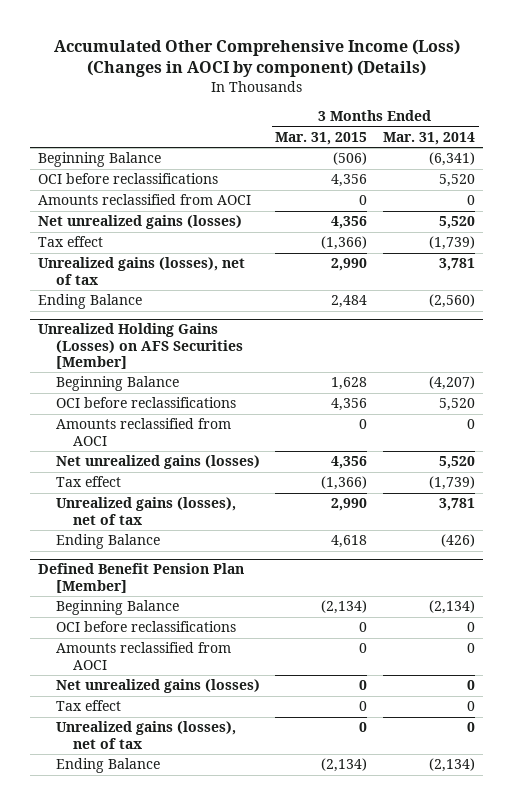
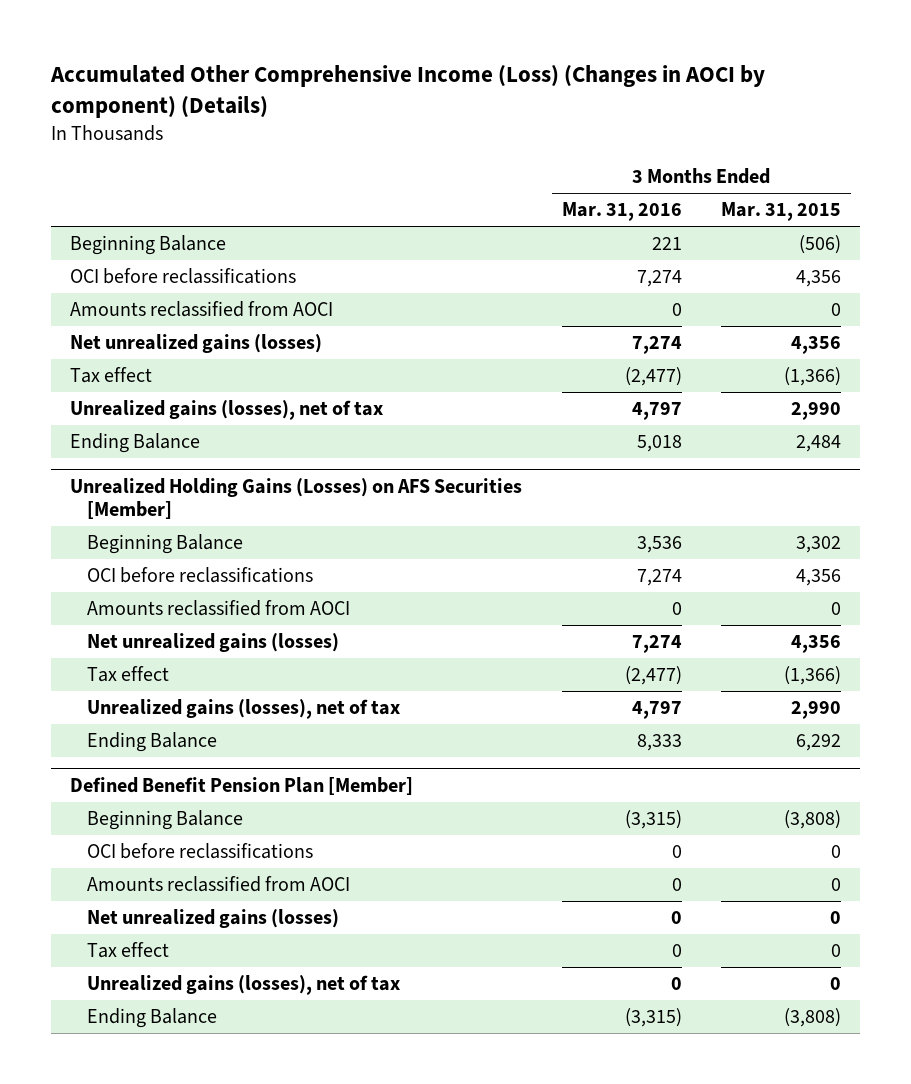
[383,131,476,145] Mar. 31, 2014 -> none
none -> [561,202,682,222] Mar. 31, 2016
[331,377,368,391] 1,628 -> [795,536,841,554] 3,302
[331,535,368,549] 4,618 -> [795,734,841,752] 6,292
[321,600,368,615] (2,134) -> [783,810,841,830] (3,808)
[321,758,368,773] (2,134) -> [783,1008,841,1028] (3,808)

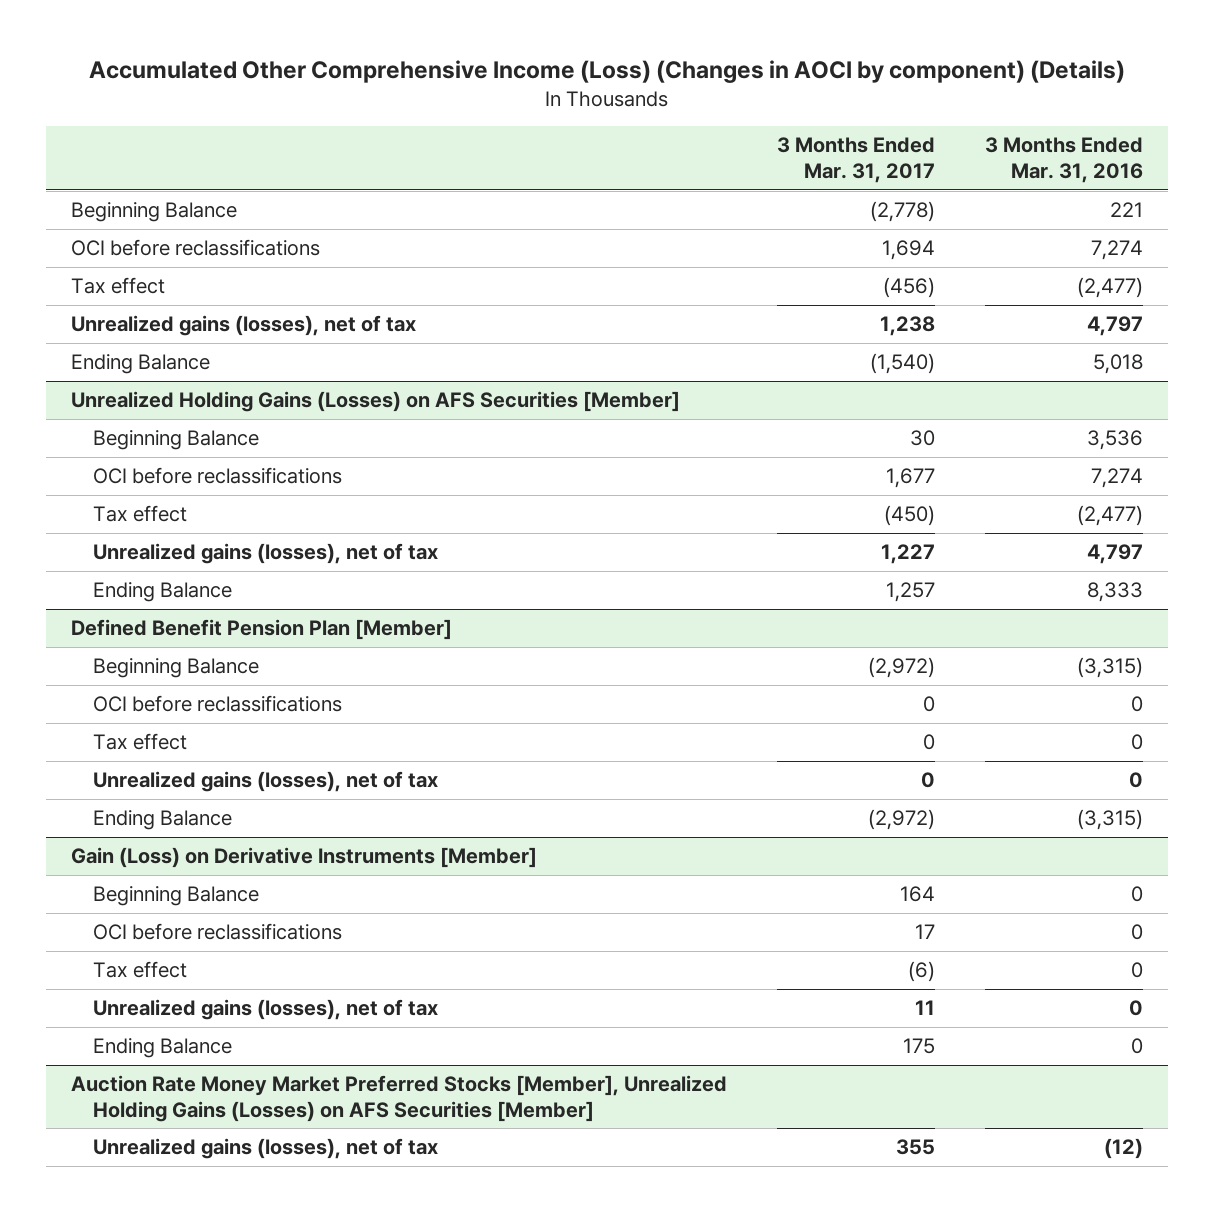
[720,202,841,222] Mar. 31, 2015 -> none
none -> [776,137,935,184] 3 Months Ended Mar. 31, 2017
[70,301,334,318] Amounts reclassified from AOCI -> none
[70,334,323,354] Net unrealized gains (losses) -> none
[86,600,350,617] Amounts reclassified from AOCI -> none
[86,633,339,653] Net unrealized gains (losses) -> none
[86,876,350,893] Amounts reclassified from AOCI -> none
[86,909,339,929] Net unrealized gains (losses) -> none
none -> [71,847,538,869] Gain (Loss) on Derivative Instruments [Member]
none -> [92,886,259,907] Beginning Balance
none -> [92,923,342,941] OCI before reclassifications
none -> [92,961,187,979] Tax effect
none -> [92,999,438,1021] Unrealized gains (losses), net of tax
none -> [92,1038,232,1059] Ending Balance
none -> [71,1075,728,1122] Auction Rate Money Market Preferred Stocks [Member], Unrealized Holding Gains (Losses) on AFS Securities [Member]
none -> [92,1138,438,1160] Unrealized gains (losses), net of tax

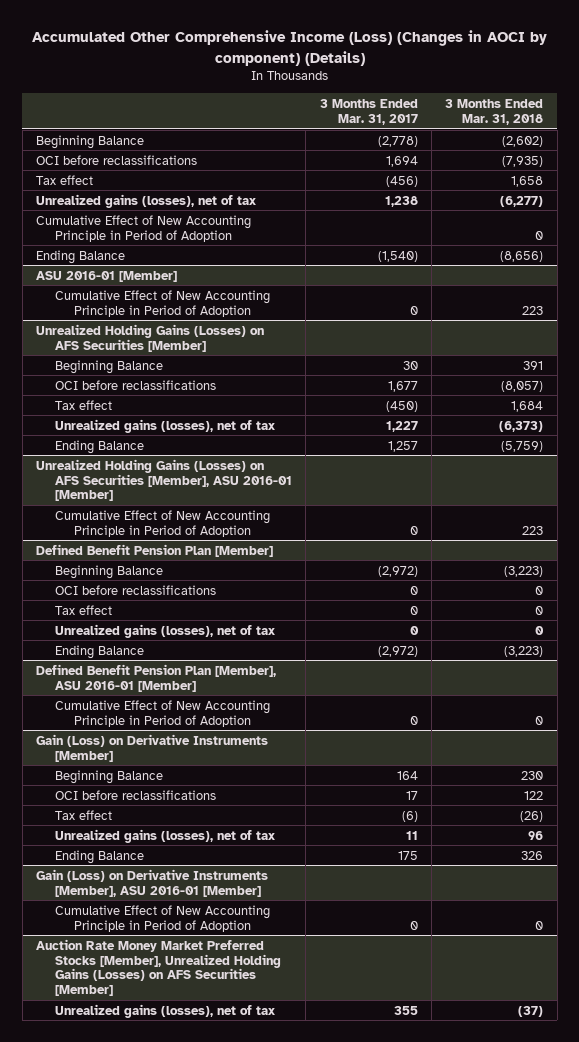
[984,137,1143,184] 3 Months Ended Mar. 31, 2016 -> none
none -> [445,98,544,125] 3 Months Ended Mar. 31, 2018
none -> [36,214,252,242] Cumulative Effect of New Accounting Principle in Period of Adoption
none -> [36,270,178,282] ASU 2016-01 [Member]
none -> [55,289,271,317] Cumulative Effect of New Accounting Principle in Period of Adoption
none -> [36,458,293,502] Unrealized Holding Gains (Losses) on AFS Securities [Member], ASU 2016-01 [Member]
none -> [55,509,271,537] Cumulative Effect of New Accounting Principle in Period of Adoption
none -> [36,663,277,692] Defined Benefit Pension Plan [Member], ASU 2016-01 [Member]
none -> [55,699,271,727] Cumulative Effect of New Accounting Principle in Period of Adoption
none -> [36,868,269,897] Gain (Loss) on Derivative Instruments [Member], ASU 2016-01 [Member]
none -> [55,904,271,932] Cumulative Effect of New Accounting Principle in Period of Adoption

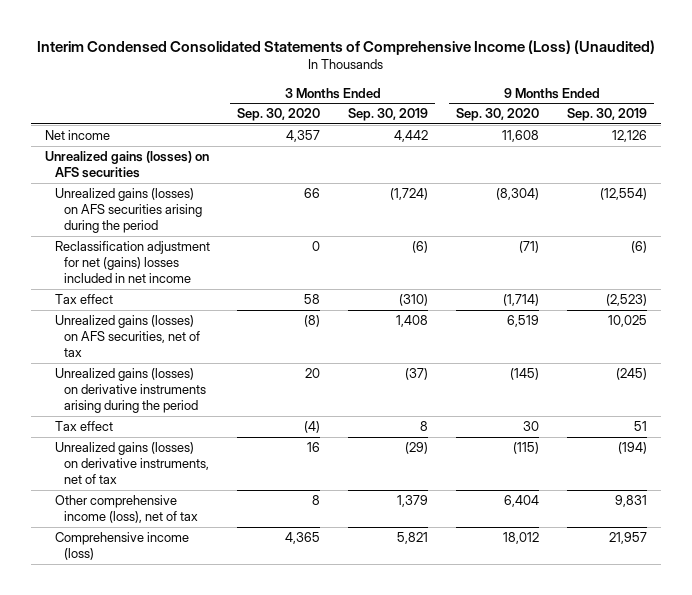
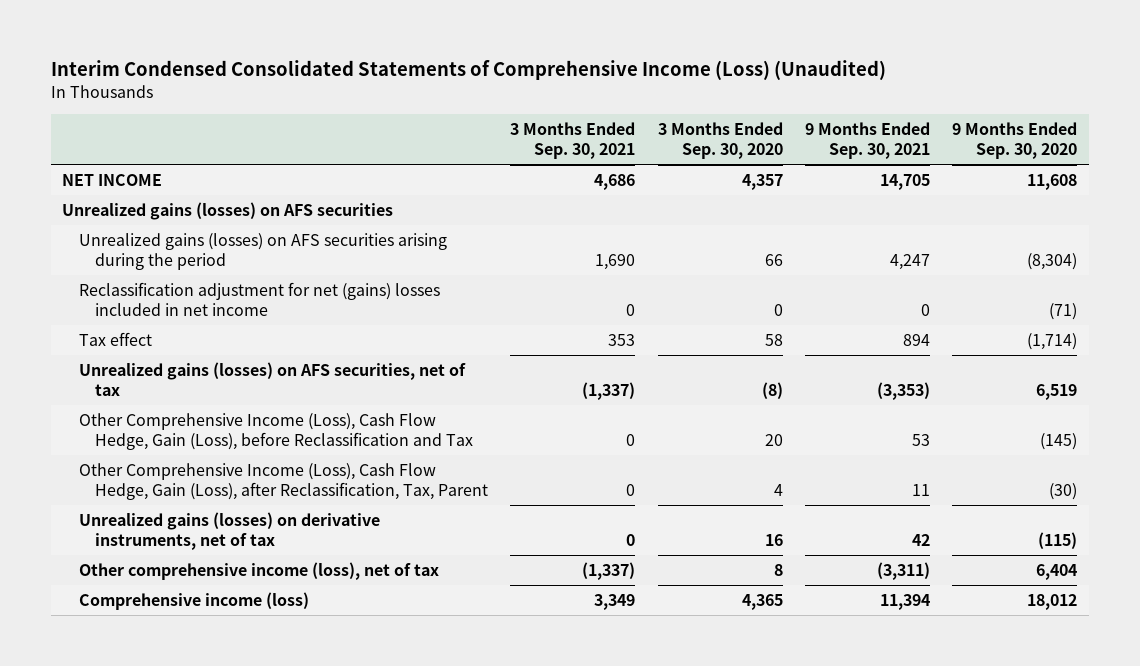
[348,108,429,122] Sep. 30, 2019 -> none
[567,108,648,122] Sep. 30, 2019 -> none
none -> [510,121,636,160] 3 Months Ended Sep. 30, 2021
none -> [804,121,930,160] 9 Months Ended Sep. 30, 2021
[45,130,111,141] Net income -> [62,173,163,186] NET INCOME
[54,421,113,432] Tax effect -> none
[54,368,207,414] Unrealized gains (losses) on derivative instruments arising during the period -> [78,412,473,451] Other Comprehensive Income (Loss), Cash Flow Hedge, Gain (Loss), before Reclassification and Tax
none -> [78,462,488,501] Other Comprehensive Income (Loss), Cash Flow Hedge, Gain (Loss), after Reclassification, Tax, Parent

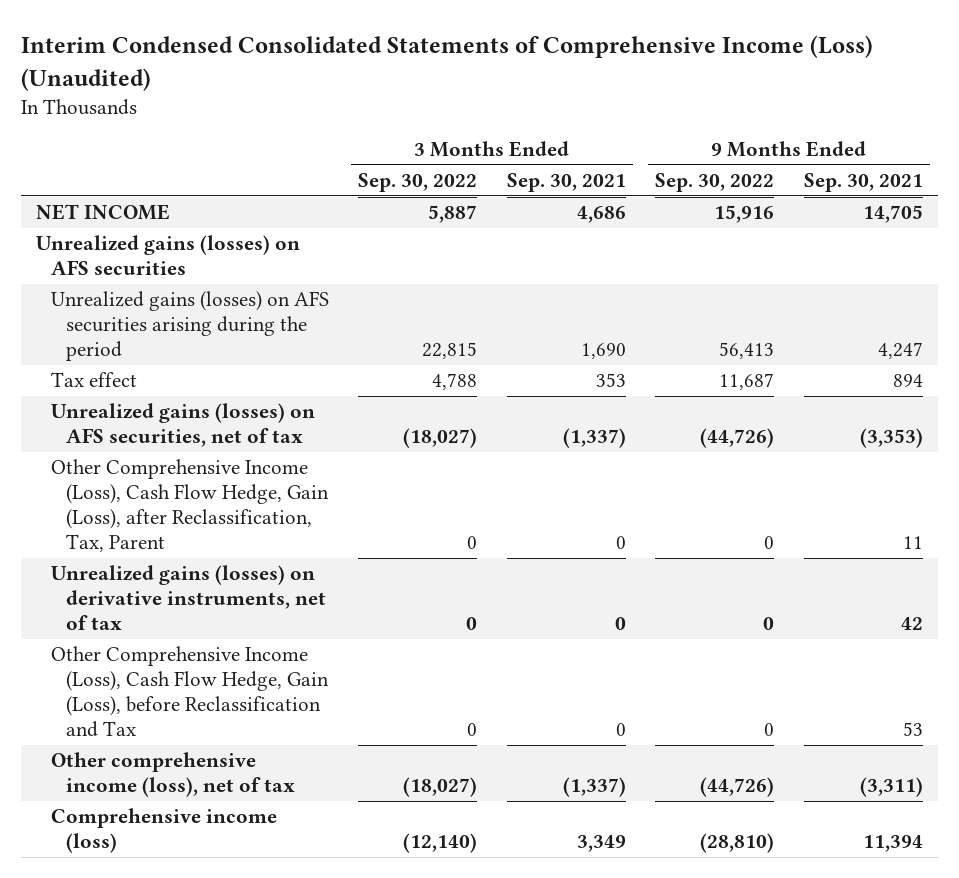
[657,121,783,160] 3 Months Ended Sep. 30, 2020 -> none
[952,121,1078,160] 9 Months Ended Sep. 30, 2020 -> none
none -> [358,172,478,192] Sep. 30, 2022
none -> [655,172,775,192] Sep. 30, 2022
[78,281,440,317] Reclassification adjustment for net (gains) losses included in net income -> none
[78,412,473,451] Other Comprehensive Income (Loss), Cash Flow Hedge, Gain (Loss), before Reclassification and Tax -> [50,646,329,738] Other Comprehensive Income (Loss), Cash Flow Hedge, Gain (Loss), before Reclassification and Tax

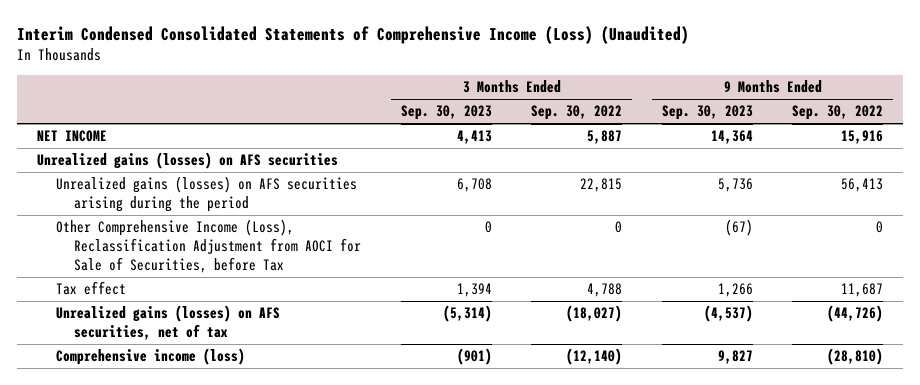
[506,172,626,192] Sep. 30, 2021 -> none
[803,172,923,192] Sep. 30, 2021 -> none
none -> [400,105,492,121] Sep. 30, 2023
none -> [661,105,753,121] Sep. 30, 2023
none -> [55,219,362,274] Other Comprehensive Income (Loss), Reclassification Adjustment from AOCI for Sale of Securities, before Tax
[50,459,329,553] Other Comprehensive Income (Loss), Cash Flow Hedge, Gain (Loss), after Reclassification, Tax, Parent -> none
[50,565,326,631] Unrealized gains (losses) on derivative instruments, net of tax -> none
[50,646,329,738] Other Comprehensive Income (Loss), Cash Flow Hedge, Gain (Loss), before Reclassification and Tax -> none
[50,752,295,798] Other comprehensive income (loss), net of tax -> none

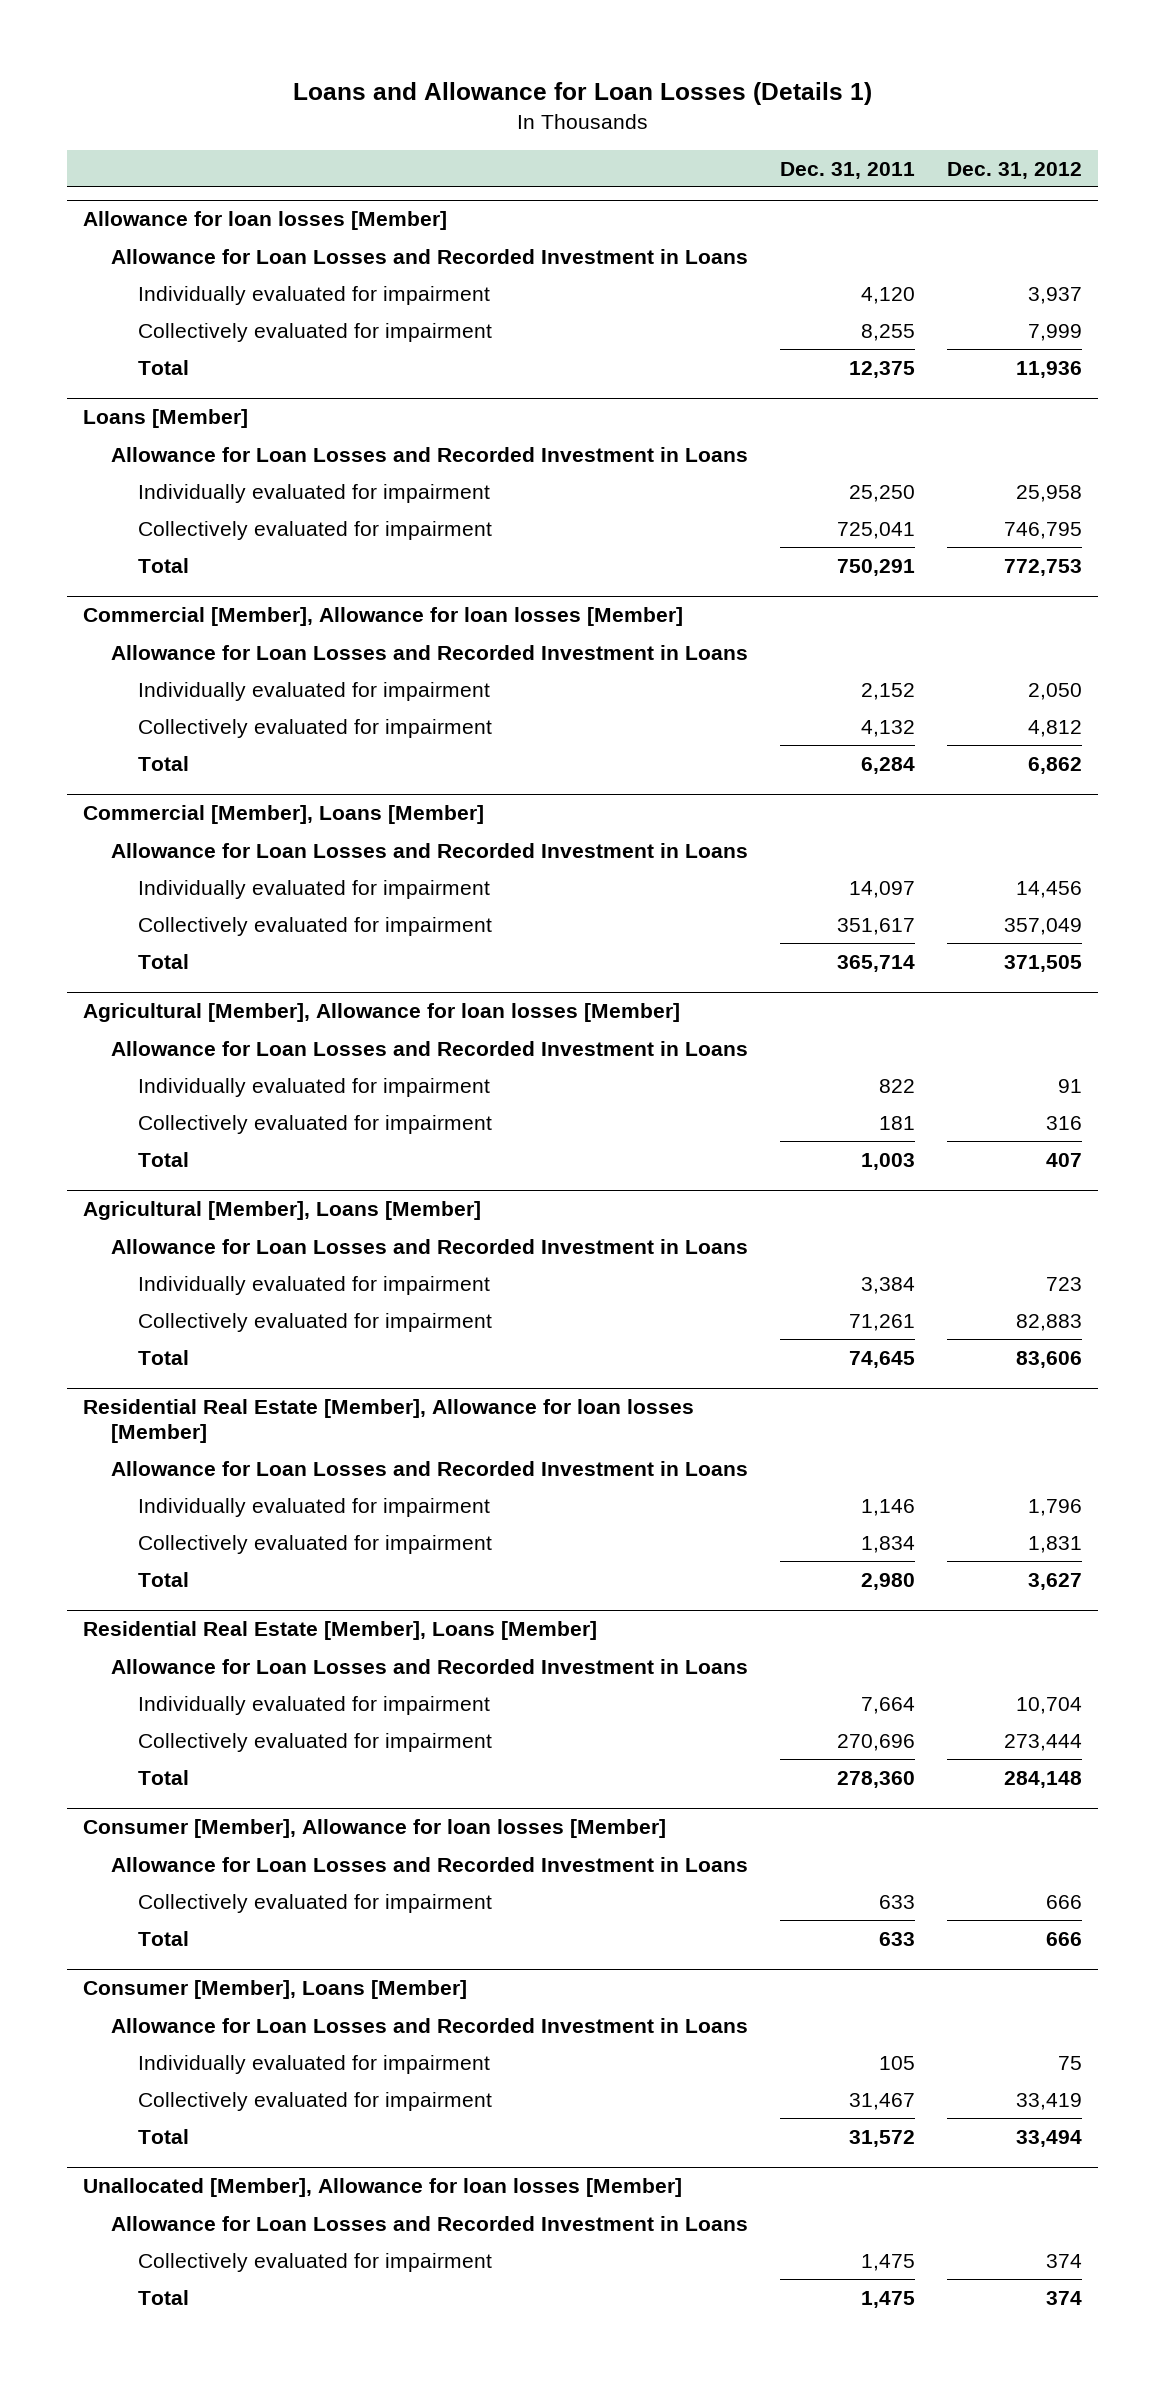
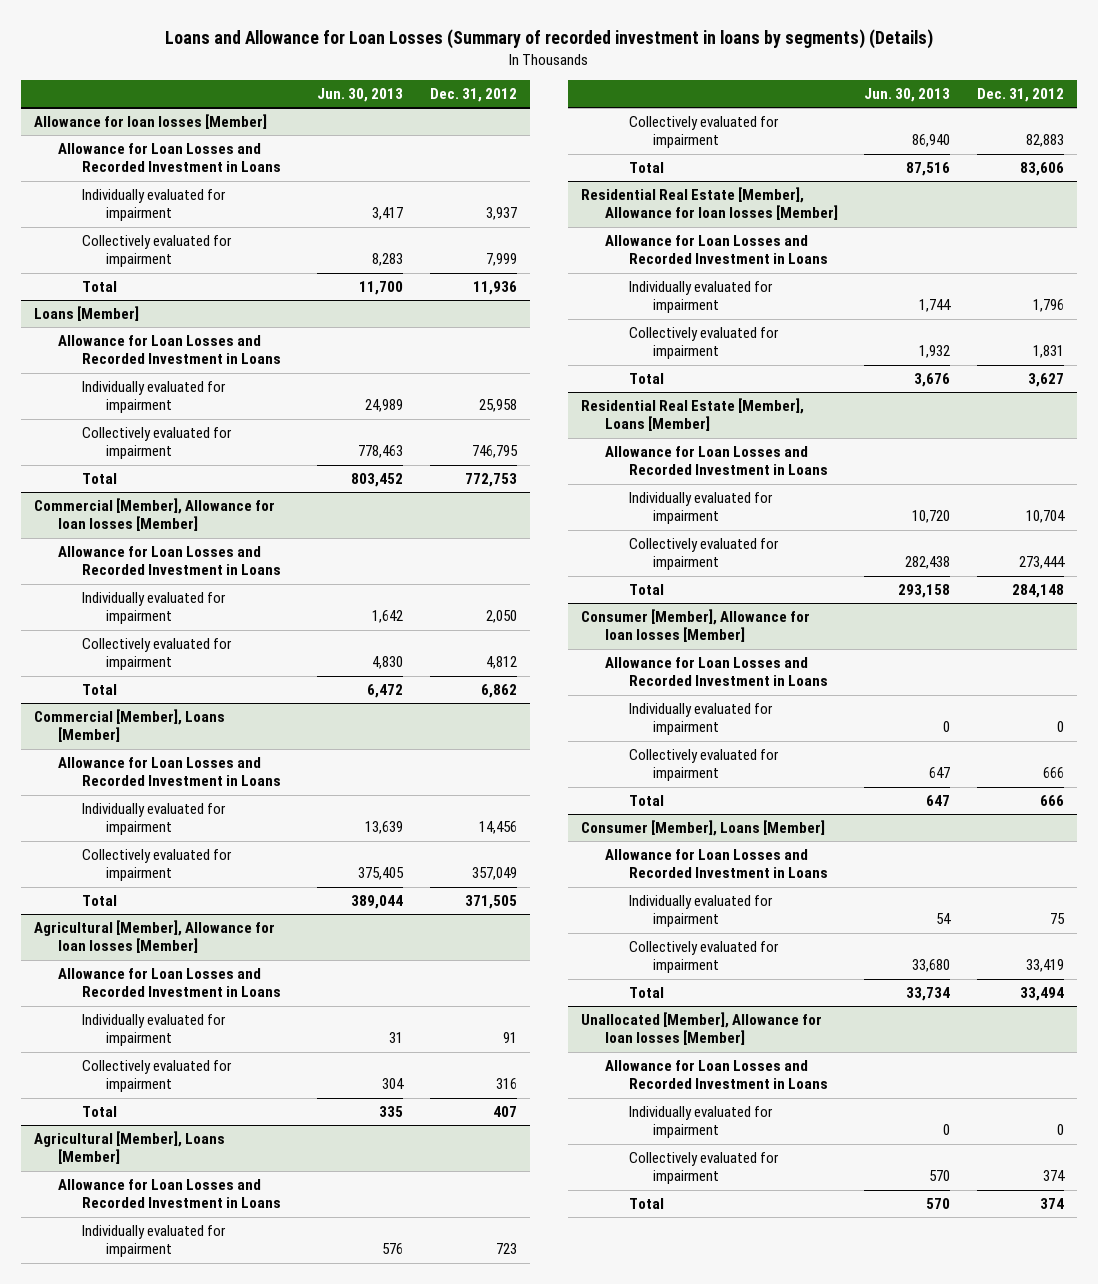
[292,82,872,106] Loans and Allowance for Loan Losses (Details 1) -> [165,29,934,50] Loans and Allowance for Loan Losses (Summary of recorded investment in loans by segments) (Details)
[779,161,915,179] Dec. 31, 2011 -> none
none -> [317,87,404,102] Jun. 30, 2013
none -> [629,702,774,736] Individually evaluated for impairment
none -> [629,1105,774,1139] Individually evaluated for impairment

